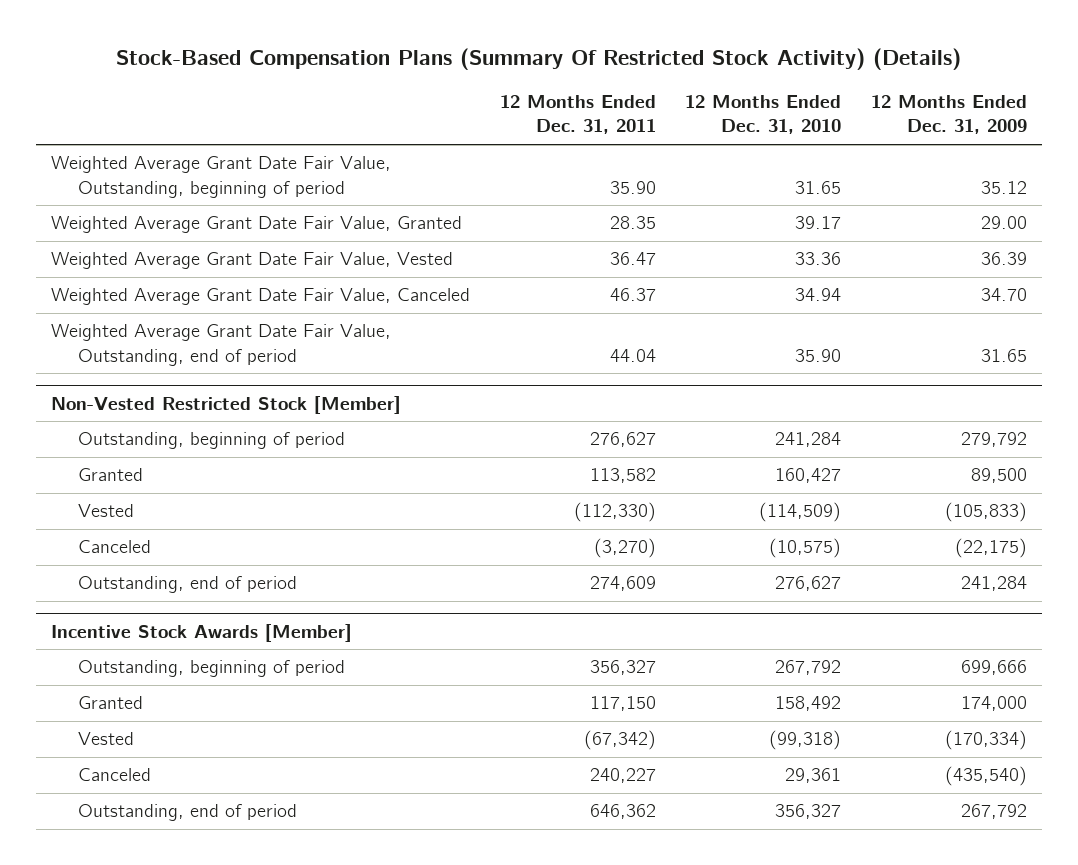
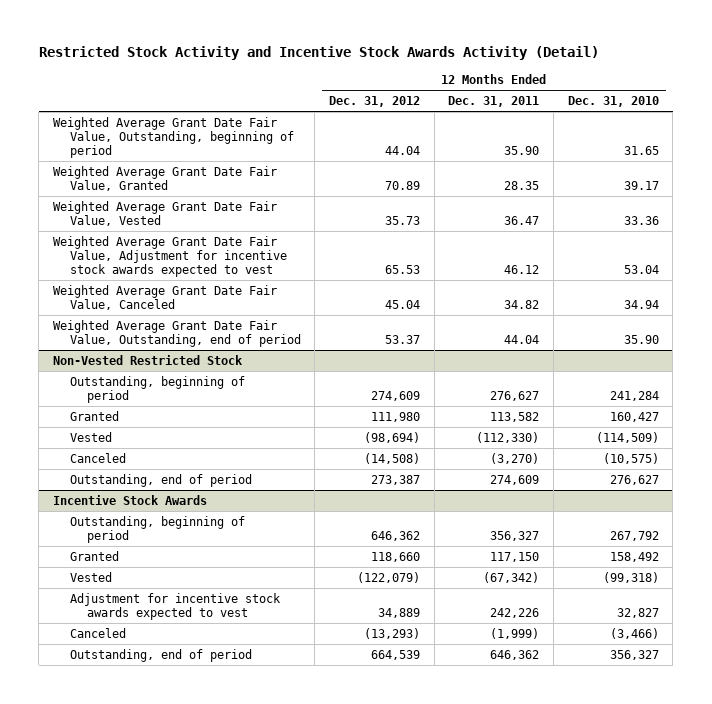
[116,48,962,71] Stock-Based Compensation Plans (Summary Of Restricted Stock Activity) (Details) -> [38,46,599,61] Restricted Stock Activity and Incentive Stock Awards Activity (Detail)
[871,95,1028,135] 12 Months Ended Dec. 31, 2009 -> none
none -> [329,96,421,108] Dec. 31, 2012
none -> [52,235,287,277] Weighted Average Grant Date Fair Value, Adjustment for incentive stock awards expected to vest
[609,288,656,302] 46.37 -> [504,299,540,309] 34.82
[51,395,402,414] Non-Vested Restricted Stock [Member] -> [52,354,243,365] Non-Vested Restricted Stock
[51,623,353,642] Incentive Stock Awards [Member] -> [52,494,207,505] Incentive Stock Awards
none -> [69,592,281,620] Adjustment for incentive stock awards expected to vest
[589,768,656,784] 240,227 -> [490,627,540,639] (1,999)
[785,768,842,784] 29,361 -> [609,627,659,639] (3,466)

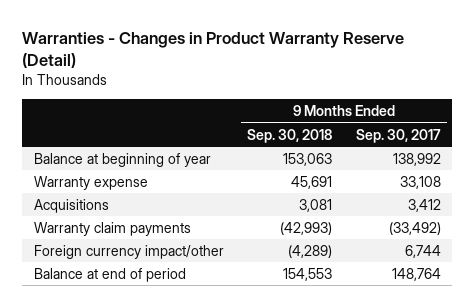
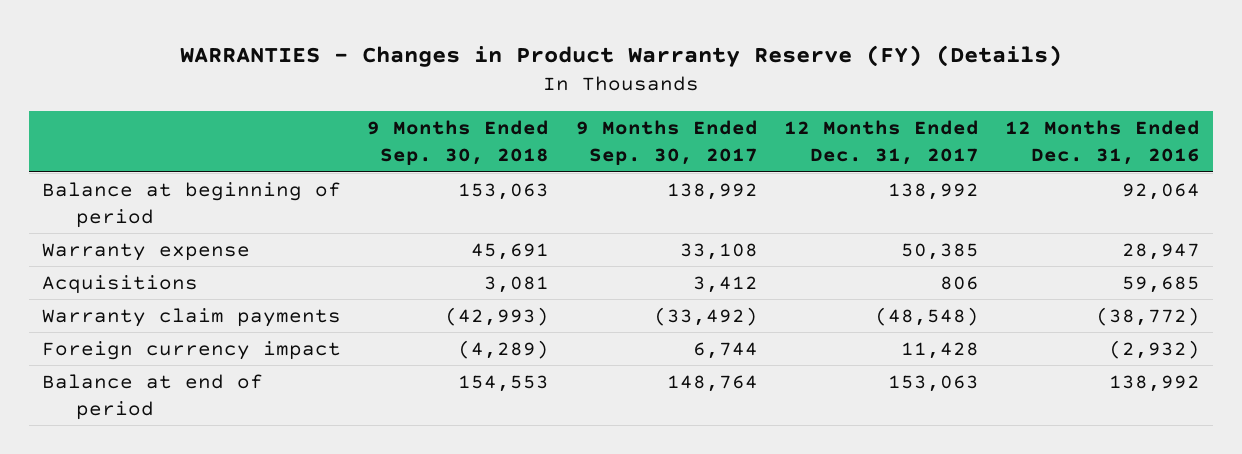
[21,31,404,68] Warranties - Changes in Product Warranty Reserve (Detail) -> [180,44,1063,67] WARRANTIES - Changes in Product Warranty Reserve (FY) (Details)
none -> [783,120,979,166] 12 Months Ended Dec. 31, 2017
none -> [1005,120,1201,166] 12 Months Ended Dec. 31, 2016
[33,152,211,167] Balance at beginning of year -> [42,181,342,228] Balance at beginning of period
[33,244,224,259] Foreign currency impact/other -> [42,340,342,360] Foreign currency impact

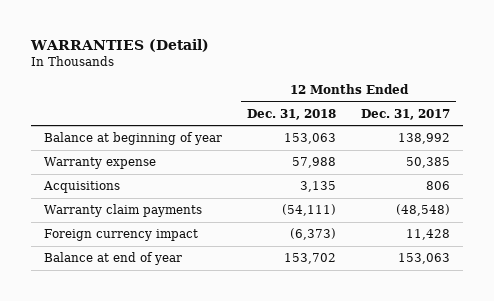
[180,44,1063,67] WARRANTIES - Changes in Product Warranty Reserve (FY) (Details) -> [30,38,210,52] WARRANTIES (Detail)
[367,120,550,166] 9 Months Ended Sep. 30, 2018 -> none
[575,120,758,166] 9 Months Ended Sep. 30, 2017 -> none
[1005,120,1201,166] 12 Months Ended Dec. 31, 2016 -> none
none -> [246,108,336,120] Dec. 31, 2018
[42,181,342,228] Balance at beginning of period -> [43,132,222,146] Balance at beginning of year
[42,373,264,420] Balance at end of period -> [43,252,182,266] Balance at end of year

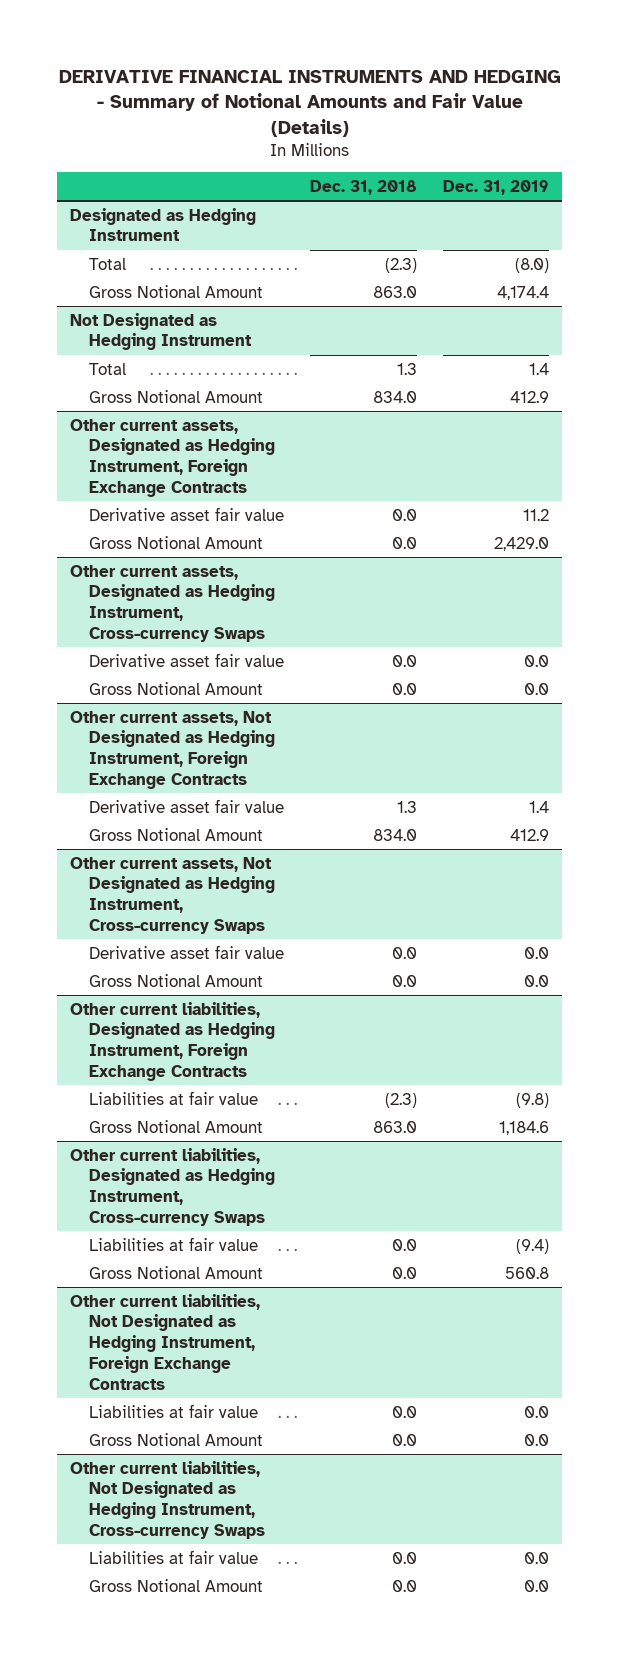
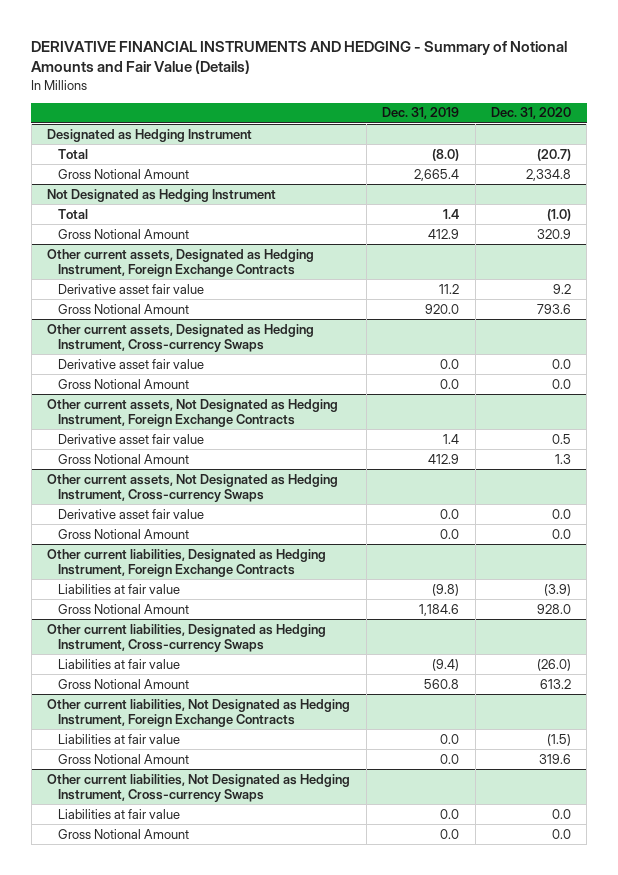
[310,179,418,195] Dec. 31, 2018 -> none
none -> [490,107,571,120] Dec. 31, 2020
[497,285,550,300] 4,174.4 -> [414,168,460,181] 2,665.4
[494,536,550,551] 2,429.0 -> [425,303,460,314] 920.0

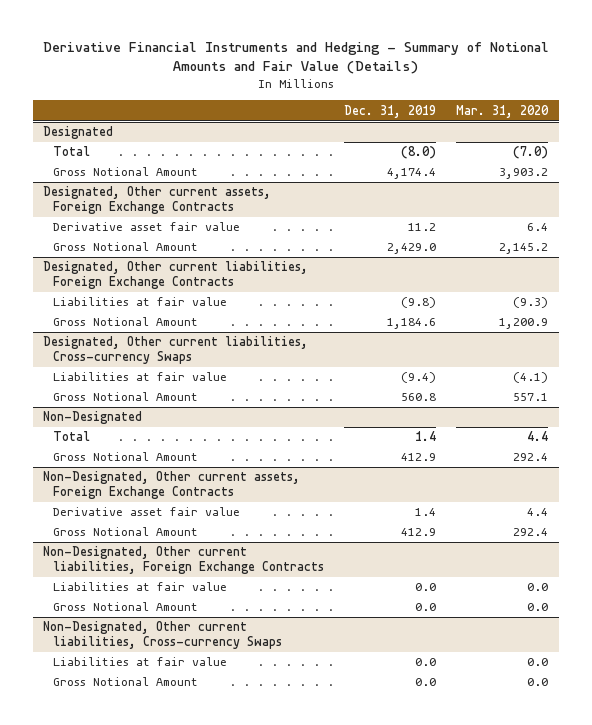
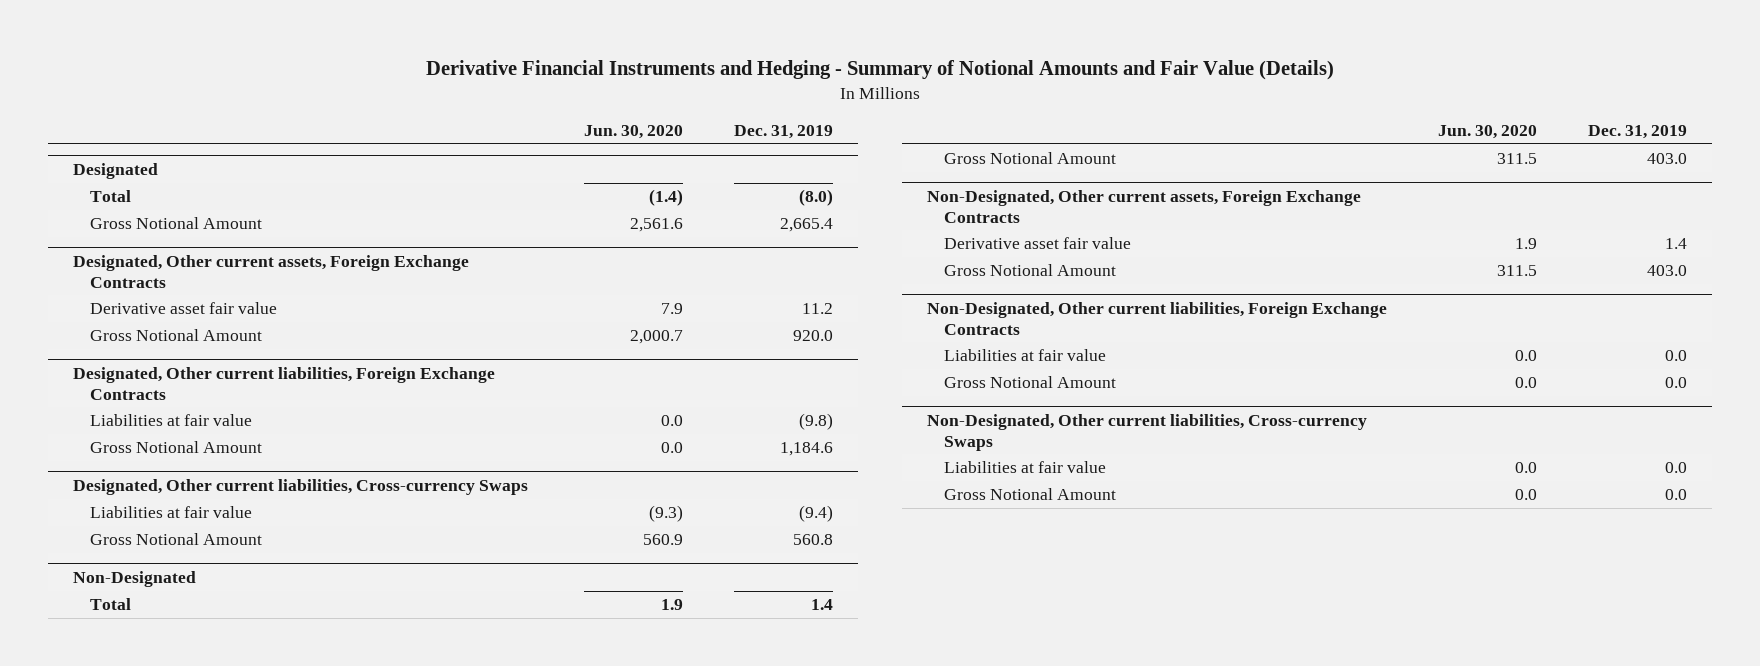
[456,104,550,118] Mar. 31, 2020 -> none
none -> [583,124,683,139] Jun. 30, 2020
[387,168,437,180] 4,174.4 -> [779,218,833,233] 2,665.4
[387,243,437,255] 2,429.0 -> [792,330,833,342] 920.0
[401,453,437,462] 412.9 -> [1646,153,1687,165] 403.0
[401,528,437,537] 412.9 -> [1646,265,1687,277] 403.0

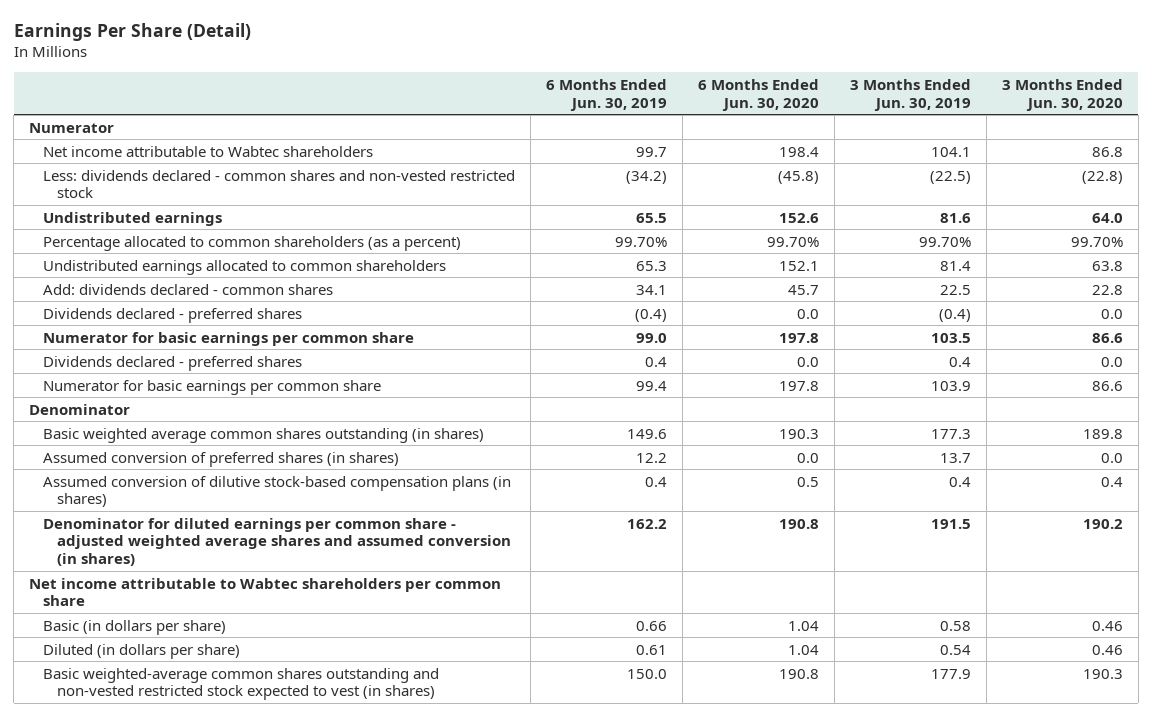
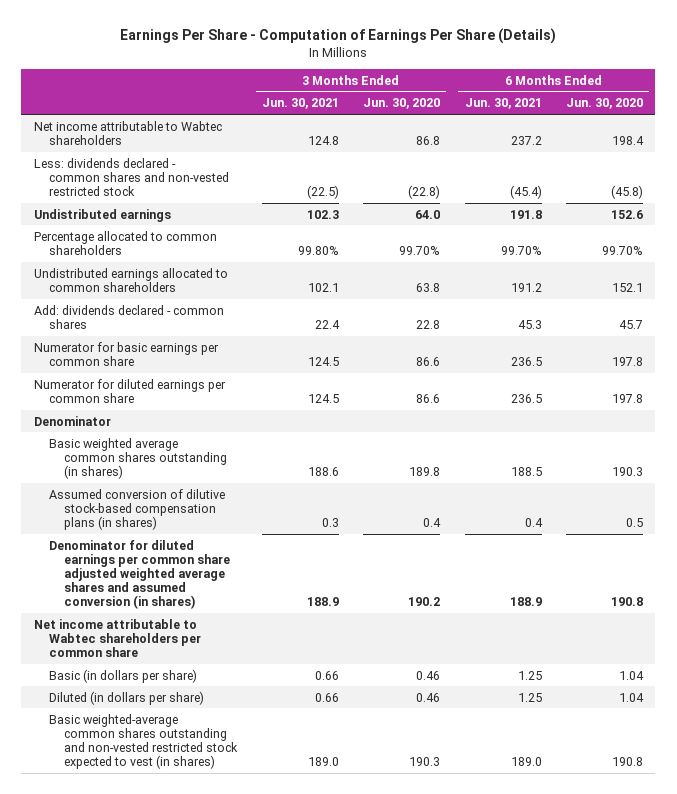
[13,23,251,42] Earnings Per Share (Detail) -> [120,28,557,45] Earnings Per Share - Computation of Earnings Per Share (Details)
[546,78,668,111] 6 Months Ended Jun. 30, 2019 -> none
[849,78,971,111] 3 Months Ended Jun. 30, 2019 -> none
none -> [261,98,339,110] Jun. 30, 2021
none -> [464,98,542,110] Jun. 30, 2021
[29,122,115,133] Numerator -> none
[43,235,462,251] Percentage allocated to common shareholders (as a percent) -> [33,230,217,255] Percentage allocated to common shareholders
[43,307,303,323] Dividends declared - preferred shares -> none
[43,355,303,371] Dividends declared - preferred shares -> none
[43,379,382,395] Numerator for basic earnings per common share -> [33,378,226,403] Numerator for diluted earnings per common share
[43,451,400,467] Assumed conversion of preferred shares (in shares) -> none
[43,517,512,566] Denominator for diluted earnings per common share - adjusted weighted average shares and assumed conversion (in shares) -> [48,539,231,610] Denominator for diluted earnings per common share adjusted weighted average shares and assumed conversion (in shares)

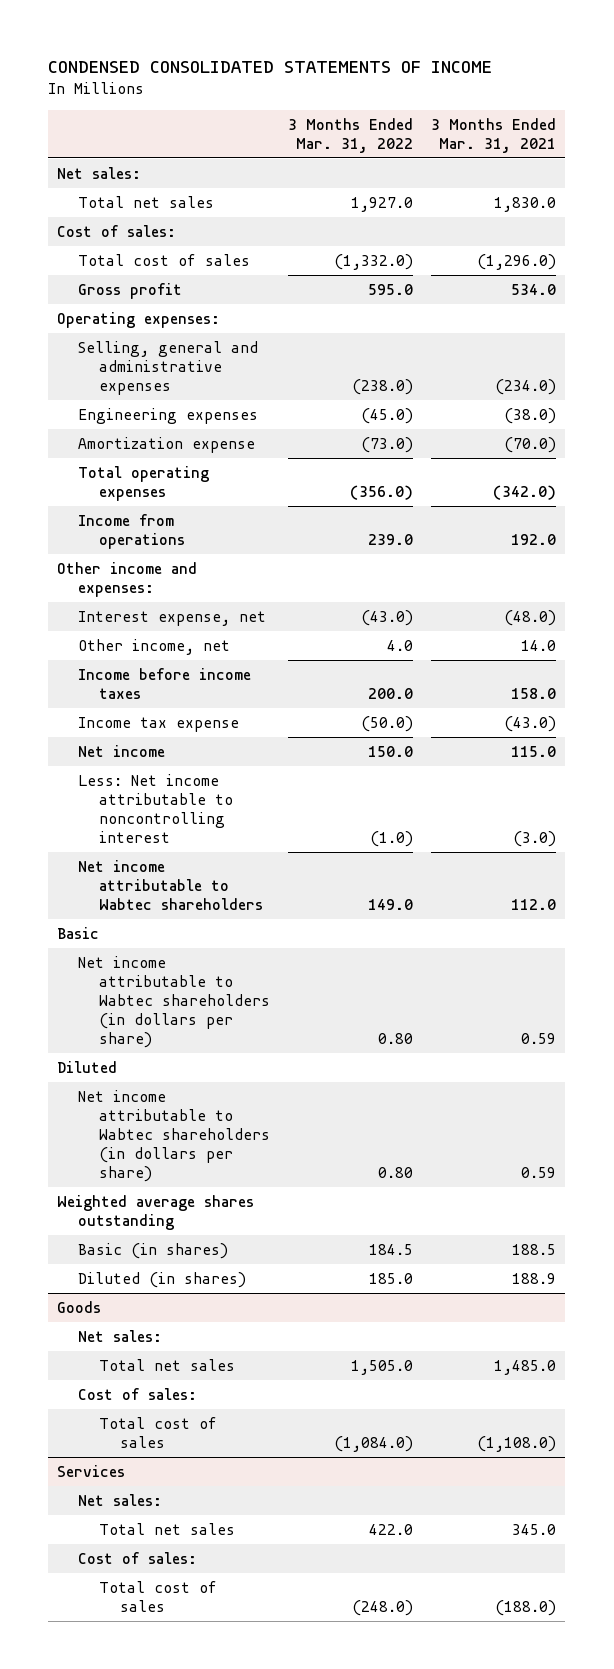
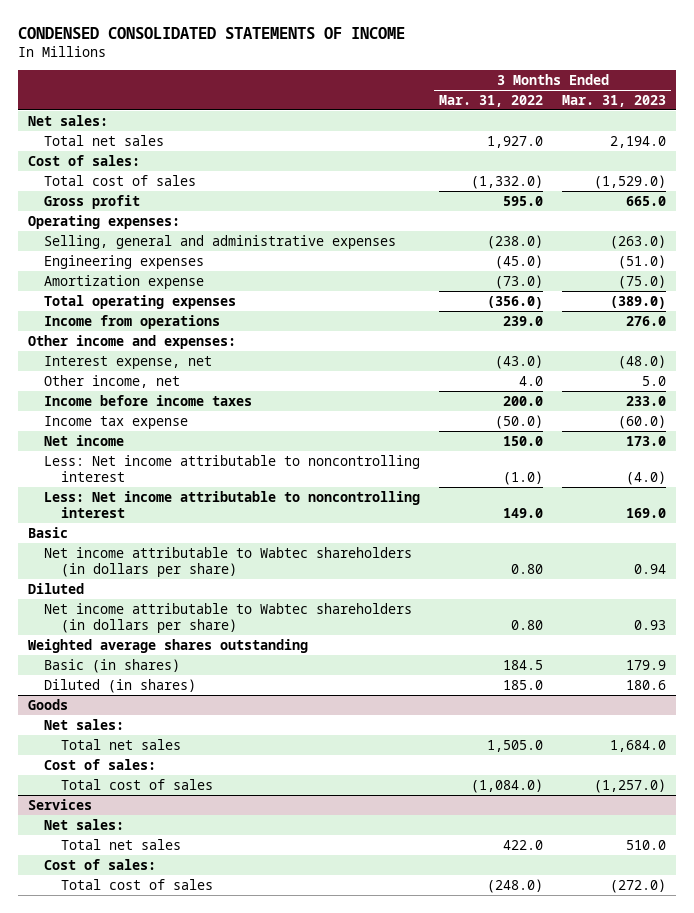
[431,117,557,153] 3 Months Ended Mar. 31, 2021 -> none
none -> [562,94,667,107] Mar. 31, 2023
[78,859,264,910] Net income attributable to Wabtec shareholders -> [44,490,421,518] Less: Net income attributable to noncontrolling interest

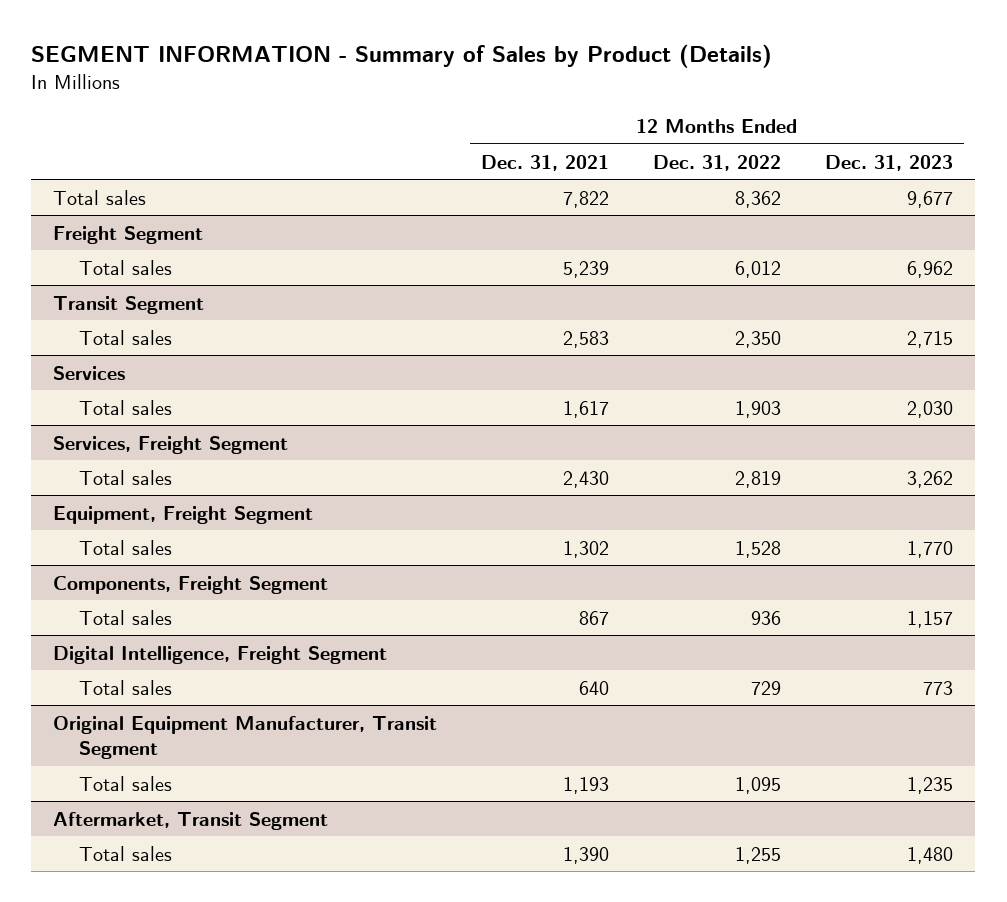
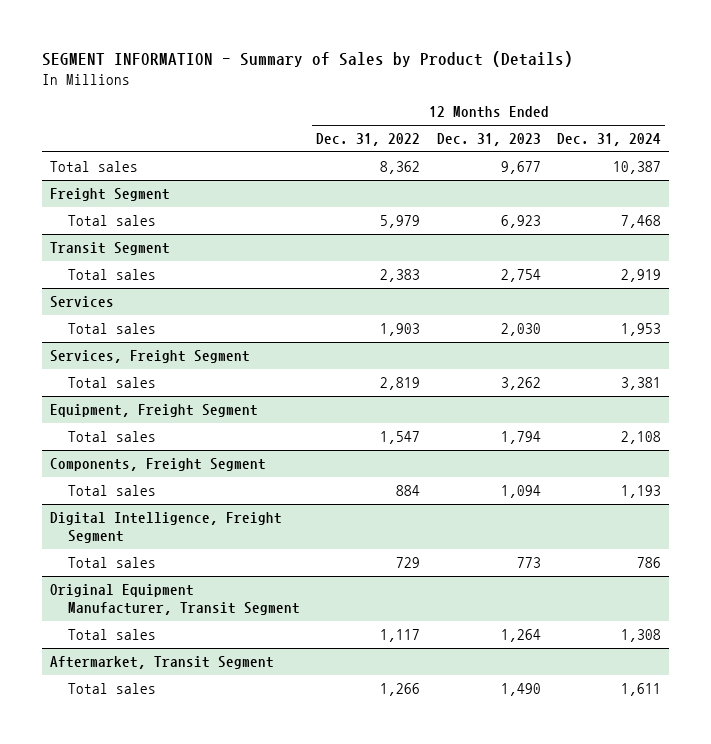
[481,154,610,171] Dec. 31, 2021 -> none
none -> [557,133,662,147] Dec. 31, 2024
[735,260,782,278] 6,012 -> [380,214,421,228] 5,979
[907,260,954,278] 6,962 -> [500,214,541,228] 6,923
[735,330,782,348] 2,350 -> [380,268,421,282] 2,383
[907,330,954,348] 2,715 -> [500,268,541,282] 2,754
[735,540,782,558] 1,528 -> [380,430,421,444] 1,547
[907,540,954,558] 1,770 -> [500,430,541,444] 1,794
[751,610,782,625] 936 -> [396,484,421,496] 884
[907,610,954,628] 1,157 -> [500,484,541,498] 1,094
[735,776,782,794] 1,095 -> [380,628,421,642] 1,117
[907,776,954,794] 1,235 -> [500,628,541,642] 1,264
[735,846,782,864] 1,255 -> [380,682,421,696] 1,266
[907,846,954,864] 1,480 -> [500,682,541,696] 1,490

